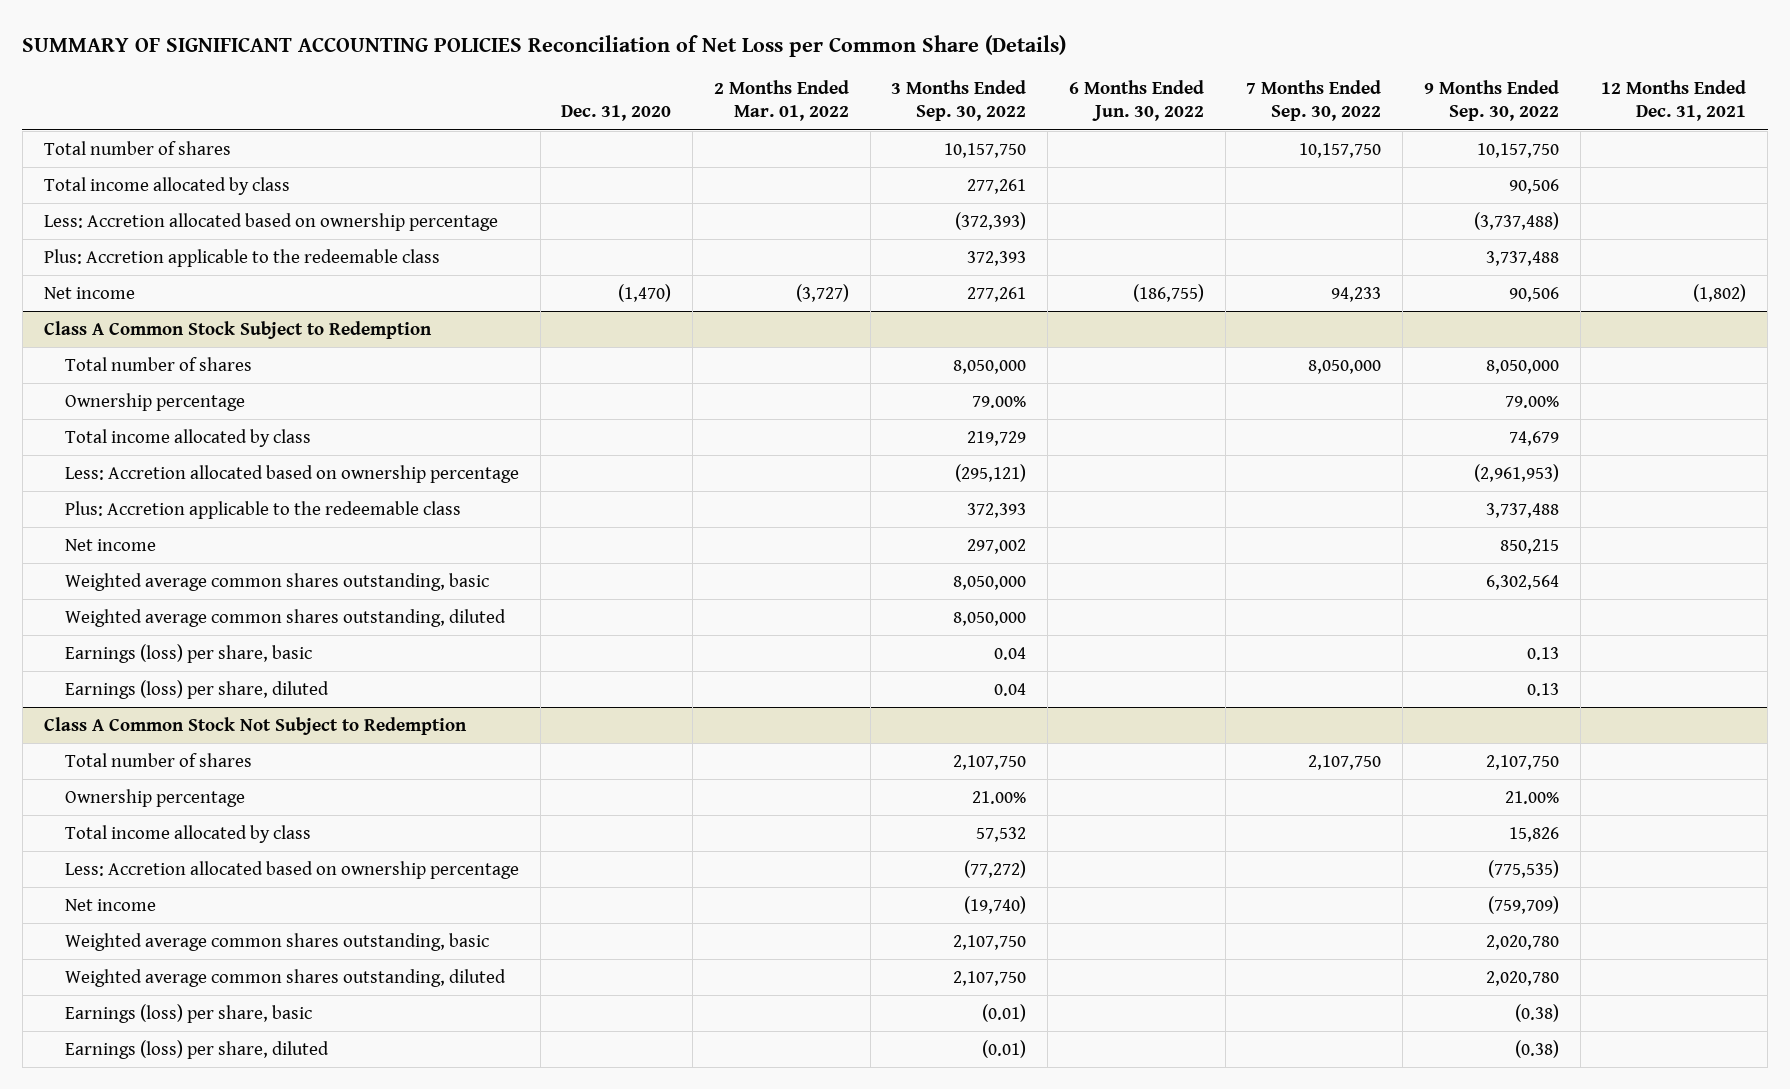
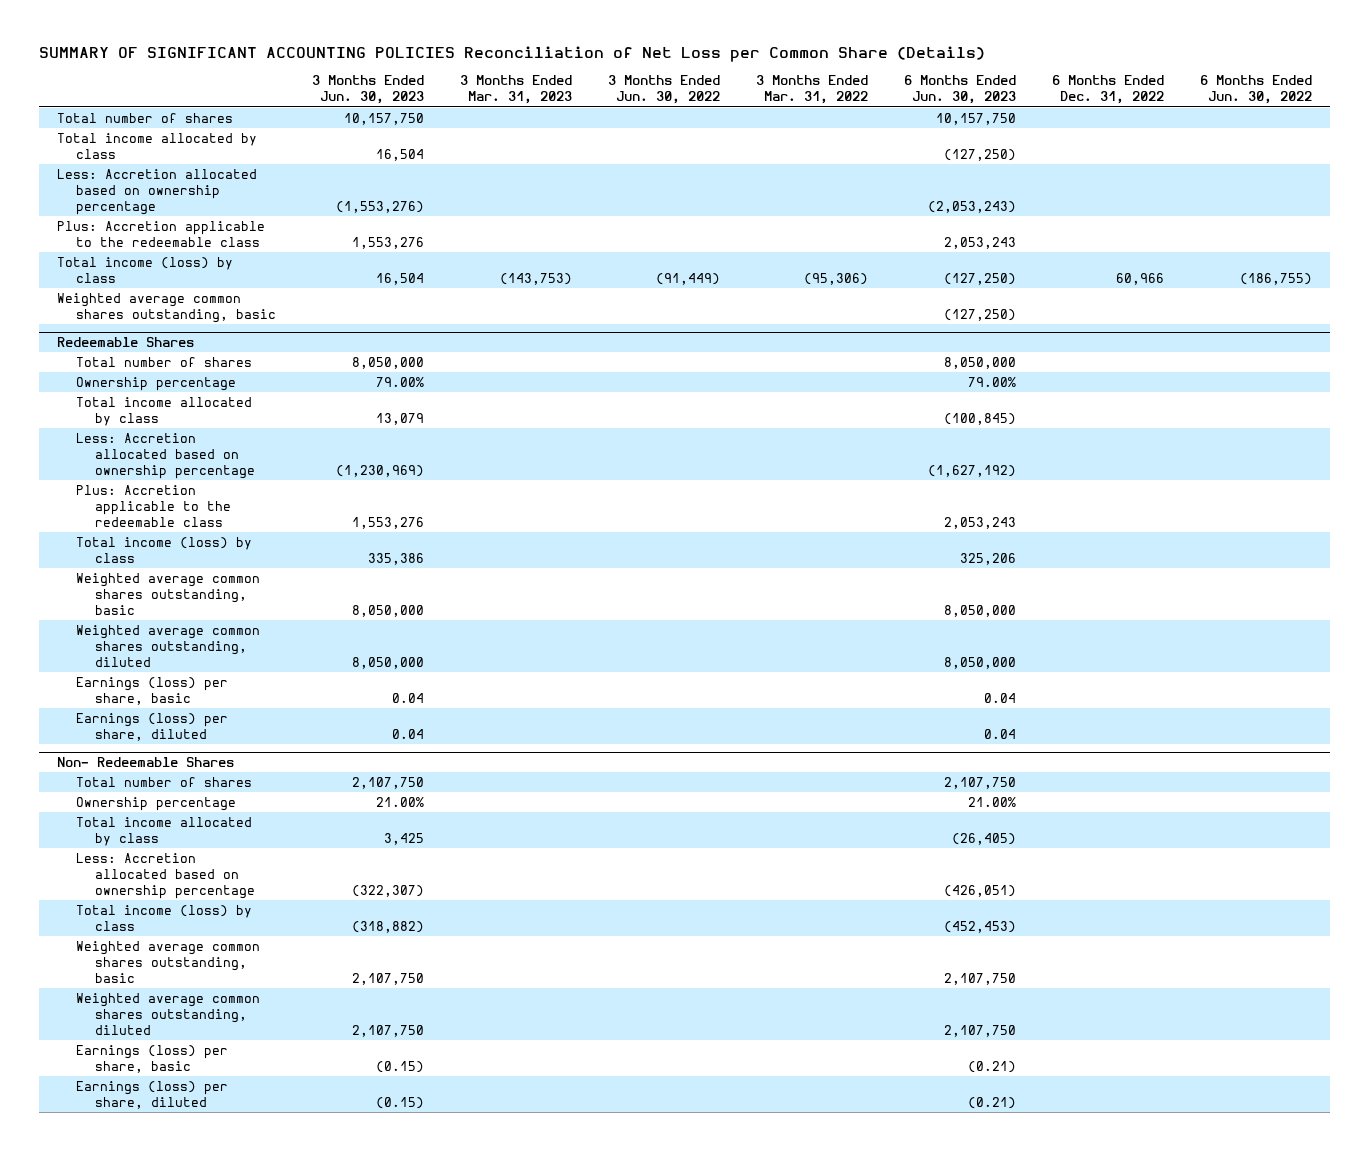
[561,105,672,122] Dec. 31, 2020 -> none
[713,80,849,122] 2 Months Ended Mar. 01, 2022 -> none
[891,80,1027,122] 3 Months Ended Sep. 30, 2022 -> none
[1246,80,1382,122] 7 Months Ended Sep. 30, 2022 -> none
[1423,80,1559,122] 9 Months Ended Sep. 30, 2022 -> none
[1601,80,1747,122] 12 Months Ended Dec. 31, 2021 -> none
none -> [311,75,424,105] 3 Months Ended Jun. 30, 2023
none -> [459,75,572,105] 3 Months Ended Mar. 31, 2023
none -> [607,75,720,105] 3 Months Ended Jun. 30, 2022
none -> [755,75,868,105] 3 Months Ended Mar. 31, 2022
none -> [903,75,1016,105] 6 Months Ended Jun. 30, 2023
none -> [1051,75,1164,105] 6 Months Ended Dec. 31, 2022
[43,286,135,299] Net income -> [57,256,234,283] Total income (loss) by class
none -> [57,292,276,323] Weighted average common shares outstanding, basic
[43,320,432,339] Class A Common Stock Subject to Redemption -> [57,336,195,347] Redeemable Shares
[64,538,156,551] Net income -> [75,536,252,563] Total income (loss) by class
[43,716,467,735] Class A Common Stock Not Subject to Redemption -> [57,756,235,767] Non- Redeemable Shares
[64,898,156,911] Net income -> [75,904,252,931] Total income (loss) by class

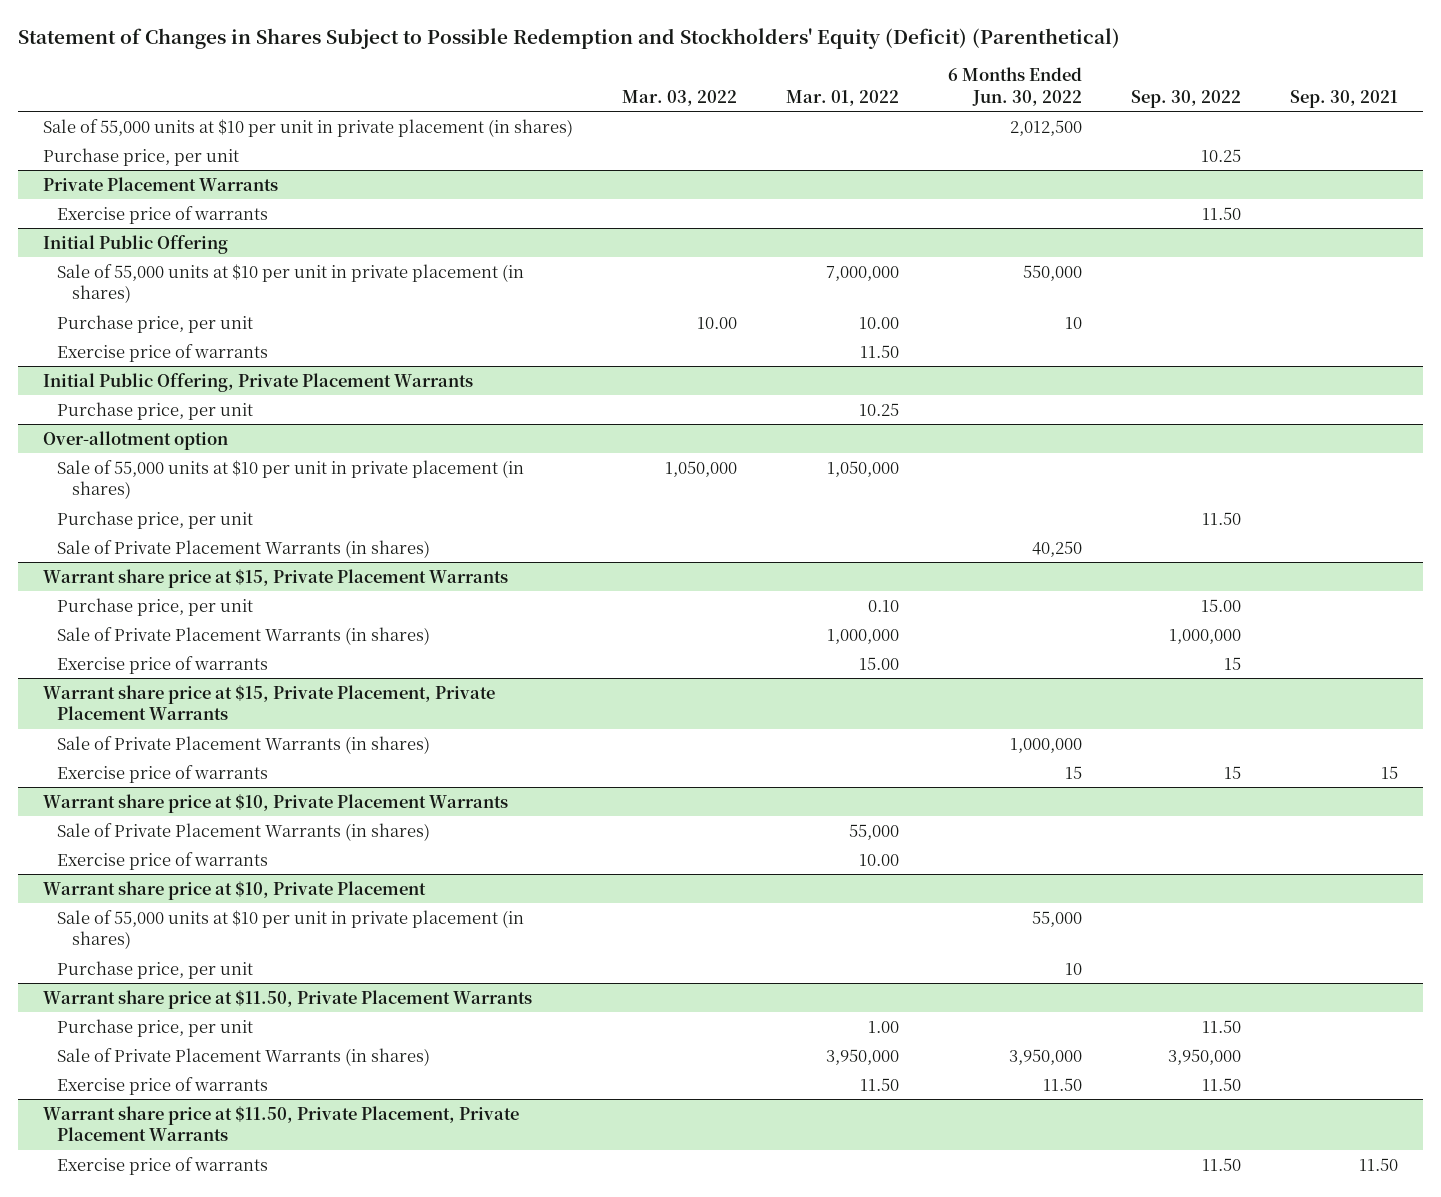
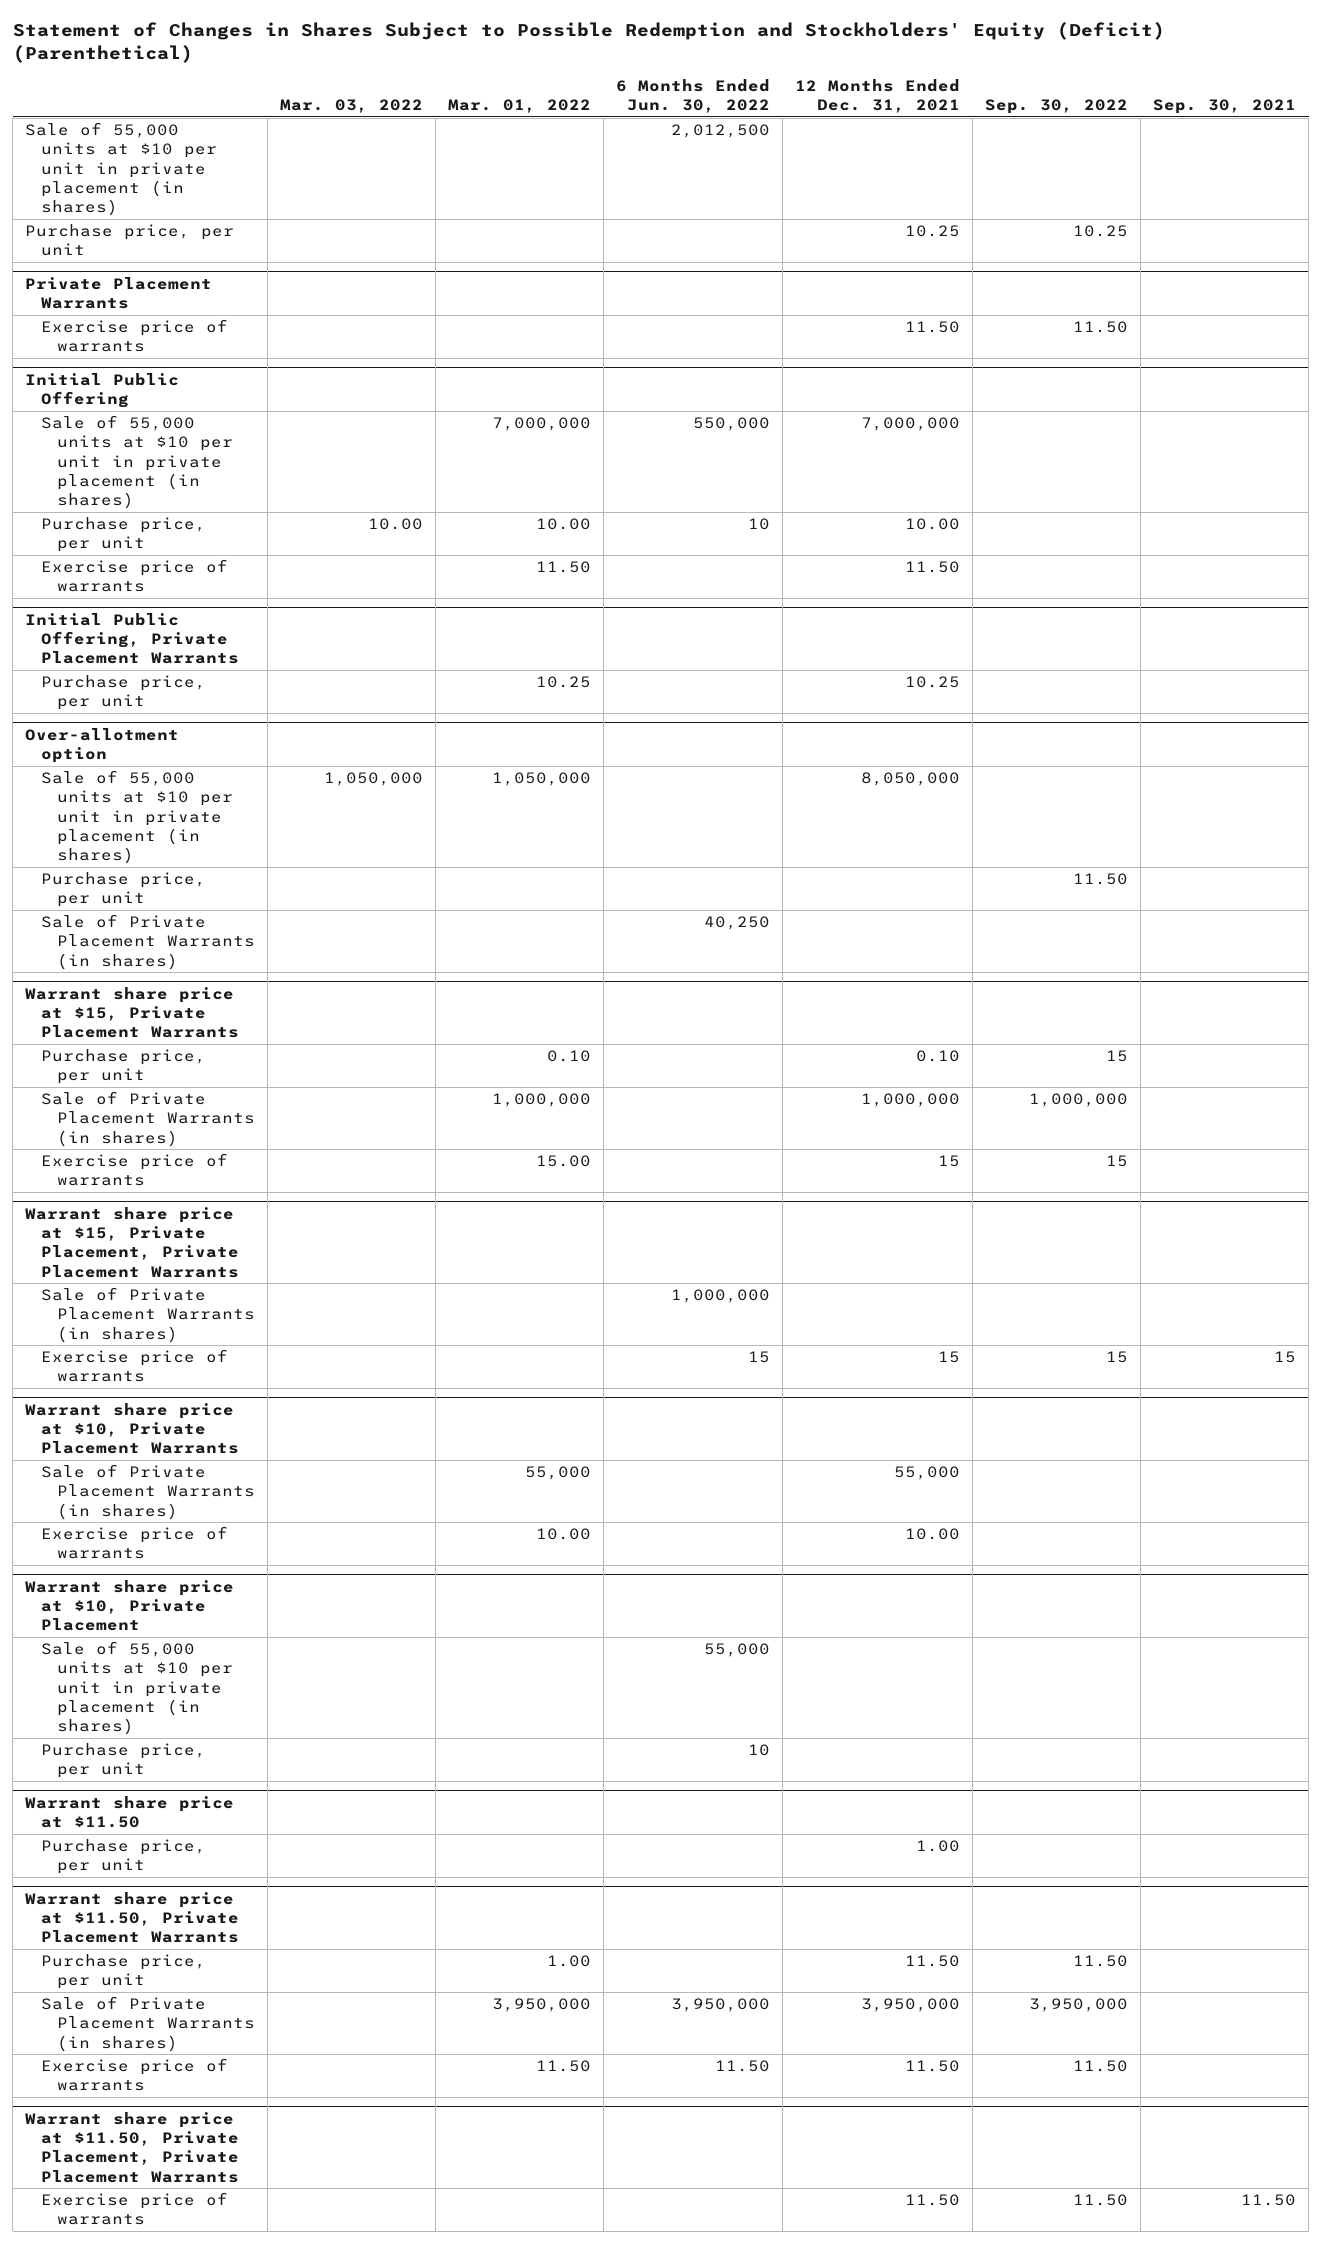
none -> [795,78,961,114] 12 Months Ended Dec. 31, 2021
[1200,598,1241,612] 15.00 -> [1106,1050,1129,1063] 15
none -> [25,1795,235,1829] Warrant share price at $11.50
none -> [41,1839,207,1875] Purchase price, per unit

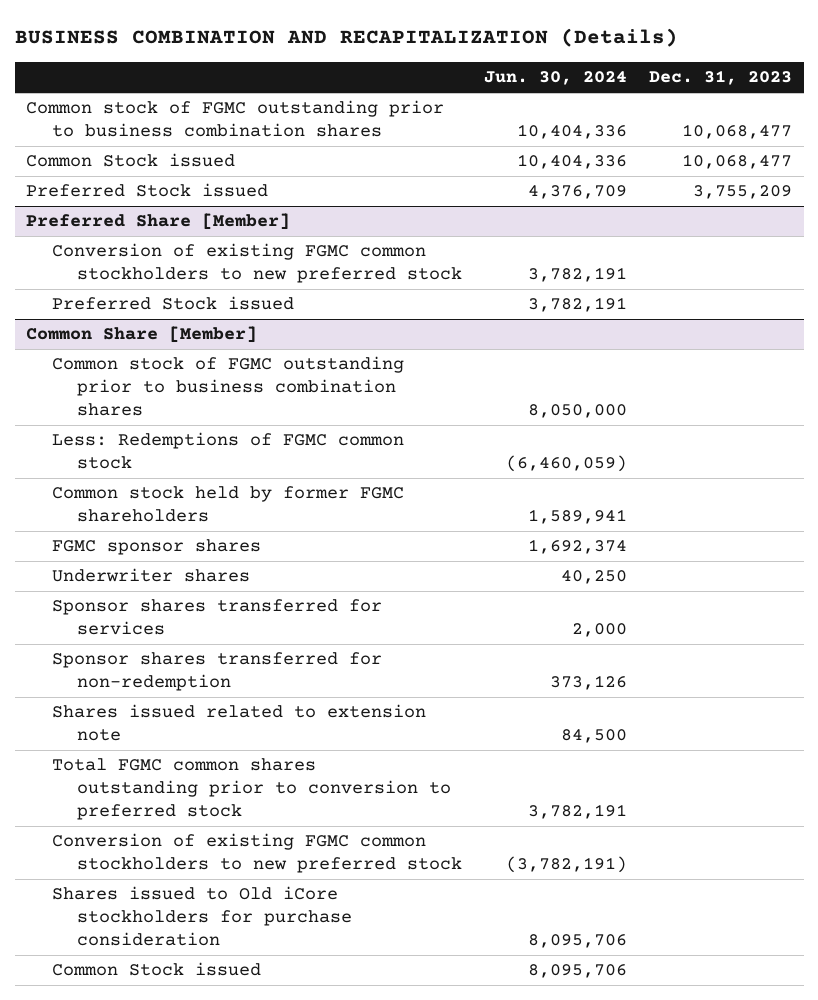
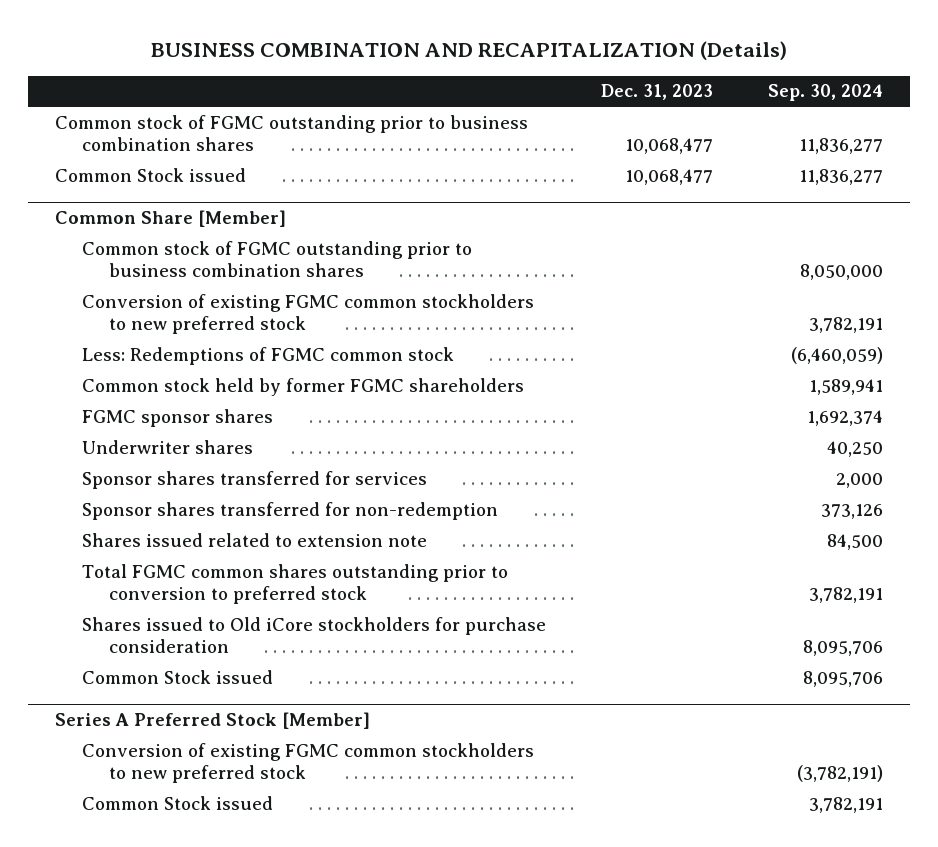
[484,71,628,86] Jun. 30, 2024 -> none
none -> [767,84,883,102] Sep. 30, 2024
[25,183,268,198] Preferred Stock issued -> none
[25,213,290,231] Preferred Share [Member] -> none
[51,243,463,284] Conversion of existing FGMC common stockholders to new preferred stock -> none
[51,296,294,311] Preferred Stock issued -> none
[51,833,463,874] Conversion of existing FGMC common stockholders to new preferred stock -> [82,293,535,335] Conversion of existing FGMC common stockholders to new preferred stock
none -> [55,712,371,730] Series A Preferred Stock [Member]
none -> [82,742,535,784] Conversion of existing FGMC common stockholders to new preferred stock
none -> [82,795,274,810] Common Stock issued

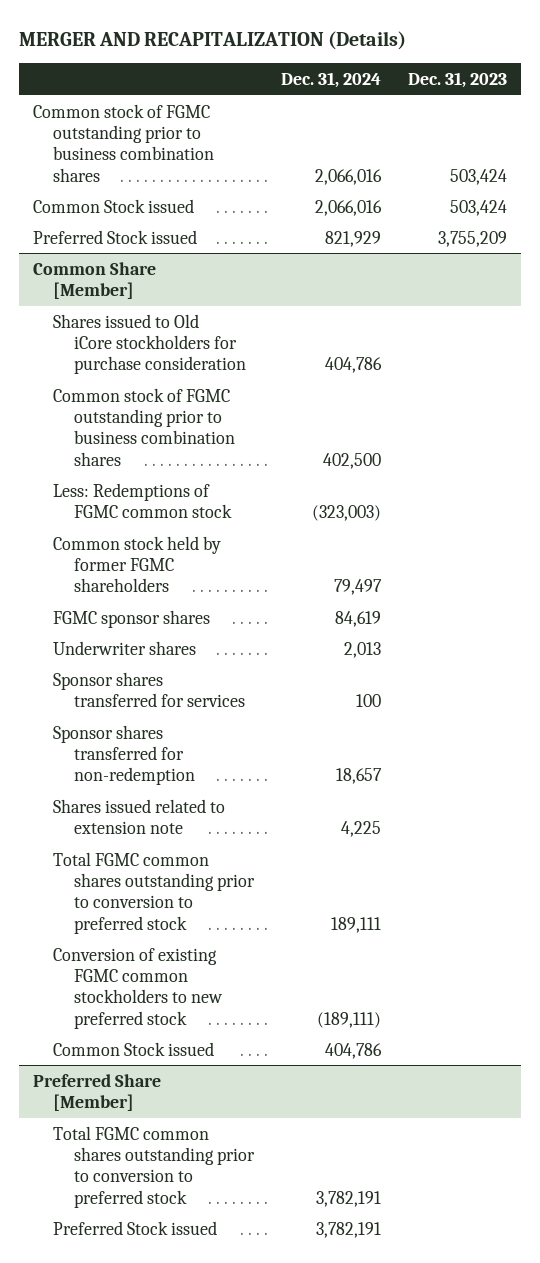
[151,41,788,61] BUSINESS COMBINATION AND RECAPITALIZATION (Details) -> [19,31,407,51] MERGER AND RECAPITALIZATION (Details)
[767,84,883,102] Sep. 30, 2024 -> none
none -> [281,71,382,88] Dec. 31, 2024
[625,138,714,155] 10,068,477 -> [450,168,508,185] 503,424
[625,168,714,185] 10,068,477 -> [450,199,508,216] 503,424
none -> [32,229,197,244] Preferred Stock issued
[82,616,547,654] Shares issued to Old iCore stockholders for purchase consideration -> [53,313,247,375] Shares issued to Old iCore stockholders for purchase consideration
[82,293,535,335] Conversion of existing FGMC common stockholders to new preferred stock -> [53,947,224,1029] Conversion of existing FGMC common stockholders to new preferred stock
[55,712,371,730] Series A Preferred Stock [Member] -> none
[82,742,535,784] Conversion of existing FGMC common stockholders to new preferred stock -> none
[82,795,274,810] Common Stock issued -> none
none -> [32,1073,161,1111] Preferred Share [Member]
none -> [53,1125,256,1208] Total FGMC common shares outstanding prior to conversion to preferred stock
none -> [53,1220,218,1235] Preferred Stock issued

